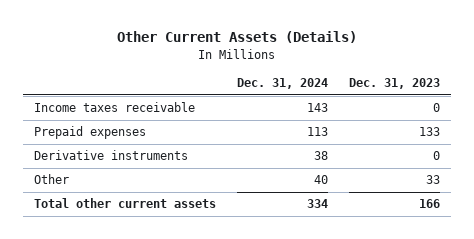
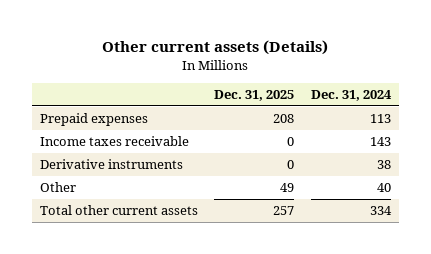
[117,31,358,44] Other Current Assets (Details) -> [102,40,329,56] Other current assets (Details)
[349,77,441,89] Dec. 31, 2023 -> none
none -> [214,90,295,102] Dec. 31, 2025
[34,102,196,113] Income taxes receivable -> [39,136,189,147] Income taxes receivable

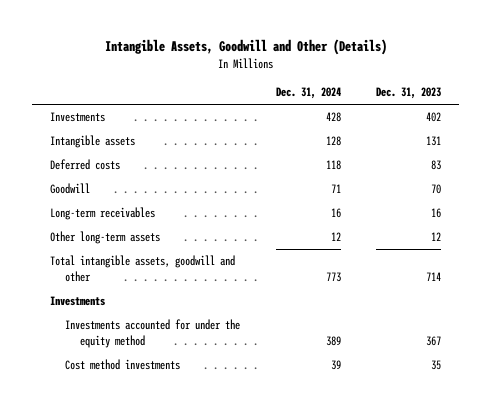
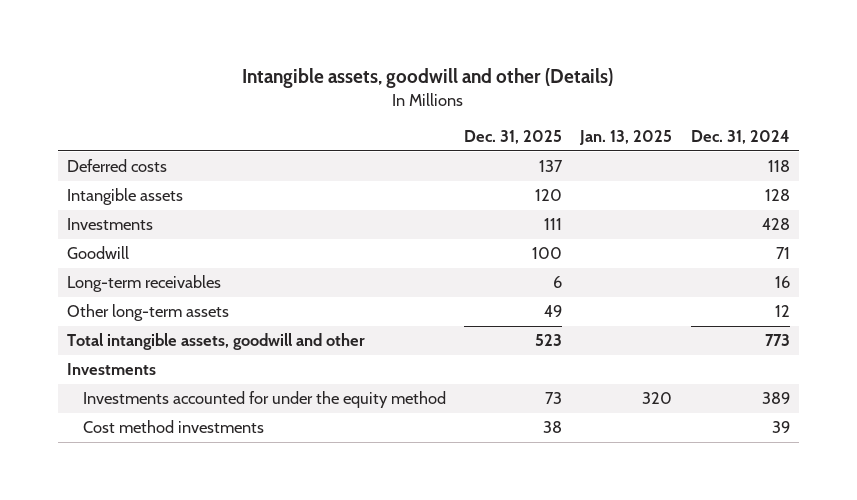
[104,39,387,56] Intangible Assets, Goodwill and Other (Details) -> [242,68,614,89] Intangible assets, goodwill and other (Details)
[376,87,442,100] Dec. 31, 2023 -> none
none -> [464,130,563,145] Dec. 31, 2025
none -> [579,130,673,146] Jan. 13, 2025
[50,135,136,149] Intangible assets -> [66,188,183,206] Intangible assets
[50,112,106,123] Investments -> [66,218,153,231] Investments

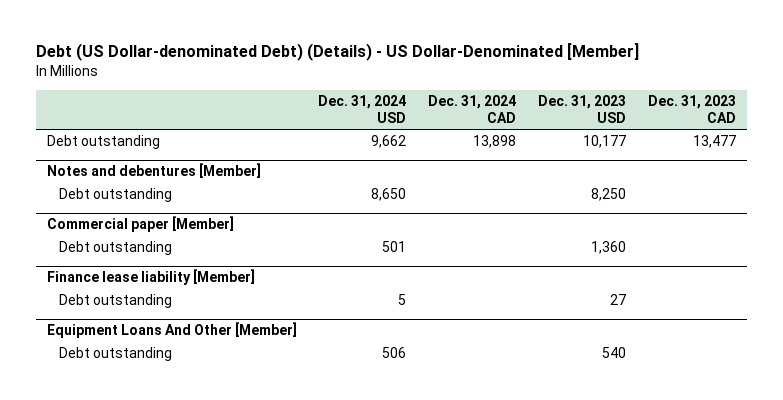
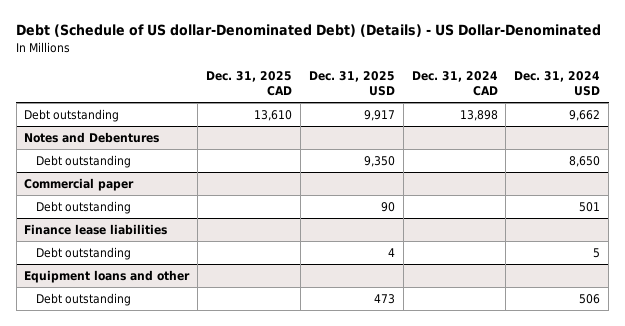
[35,43,639,62] Debt (US Dollar-denominated Debt) (Details) - US Dollar-Denominated [Member] -> [16,24,602,38] Debt (Schedule of US dollar-Denominated Debt) (Details) - US Dollar-Denominated
[538,95,627,124] Dec. 31, 2023 USD -> none
[647,95,736,124] Dec. 31, 2023 CAD -> none
none -> [206,70,293,97] Dec. 31, 2025 CAD
none -> [308,70,395,97] Dec. 31, 2025 USD
[46,163,261,179] Notes and debentures [Member] -> [24,131,160,143] Notes and Debentures
[46,216,234,233] Commercial paper [Member] -> [24,177,135,191] Commercial paper
[46,269,255,286] Finance lease liability [Member] -> [24,223,168,235] Finance lease liabilities
[46,322,297,339] Equipment Loans And Other [Member] -> [24,269,191,283] Equipment loans and other

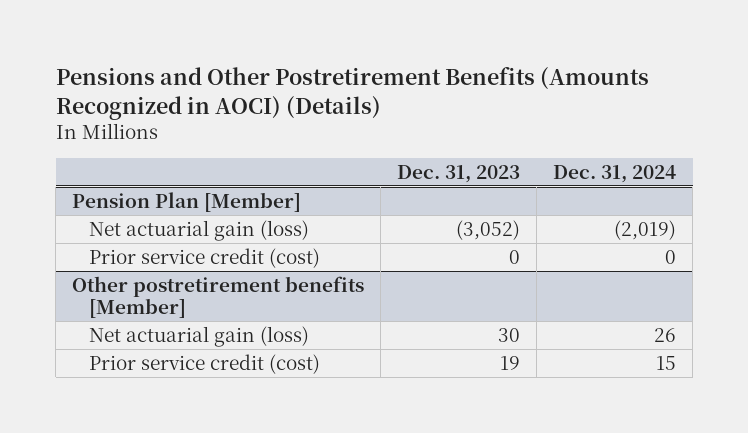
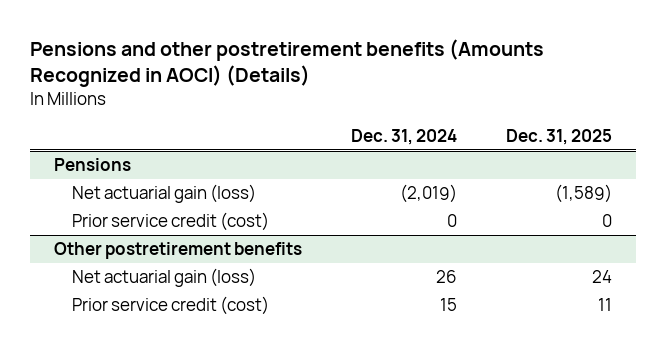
[55,66,649,121] Pensions and Other Postretirement Benefits (Amounts Recognized in AOCI) (Details) -> [29,38,544,88] Pensions and other postretirement benefits (Amounts Recognized in AOCI) (Details)
[397,164,521,183] Dec. 31, 2023 -> none
none -> [505,128,612,145] Dec. 31, 2025
[72,191,302,212] Pension Plan [Member] -> [54,158,132,172] Pensions
[72,275,365,318] Other postretirement benefits [Member] -> [54,242,303,260] Other postretirement benefits

